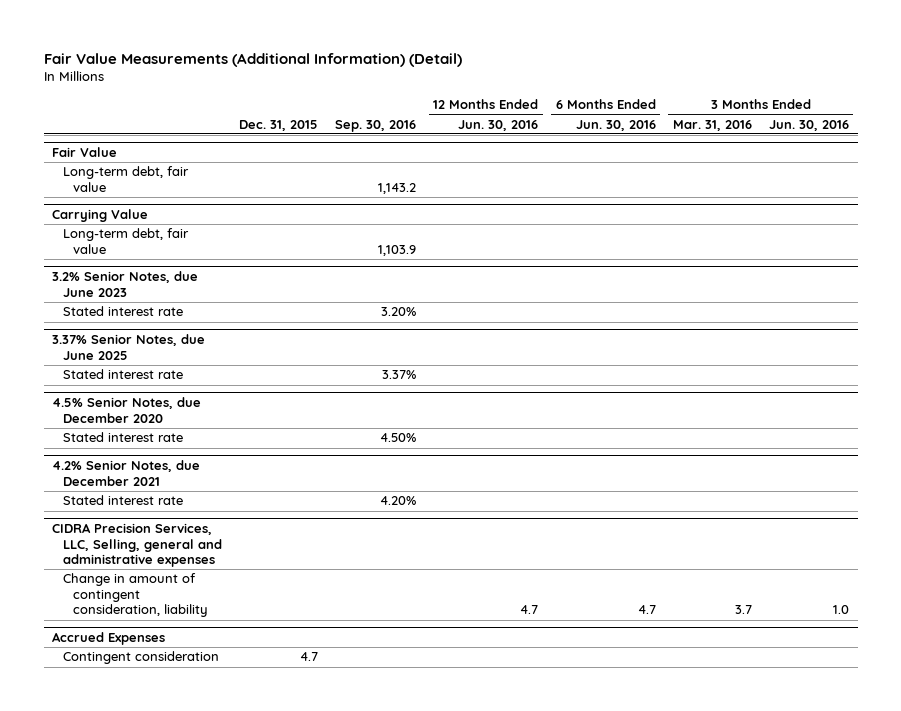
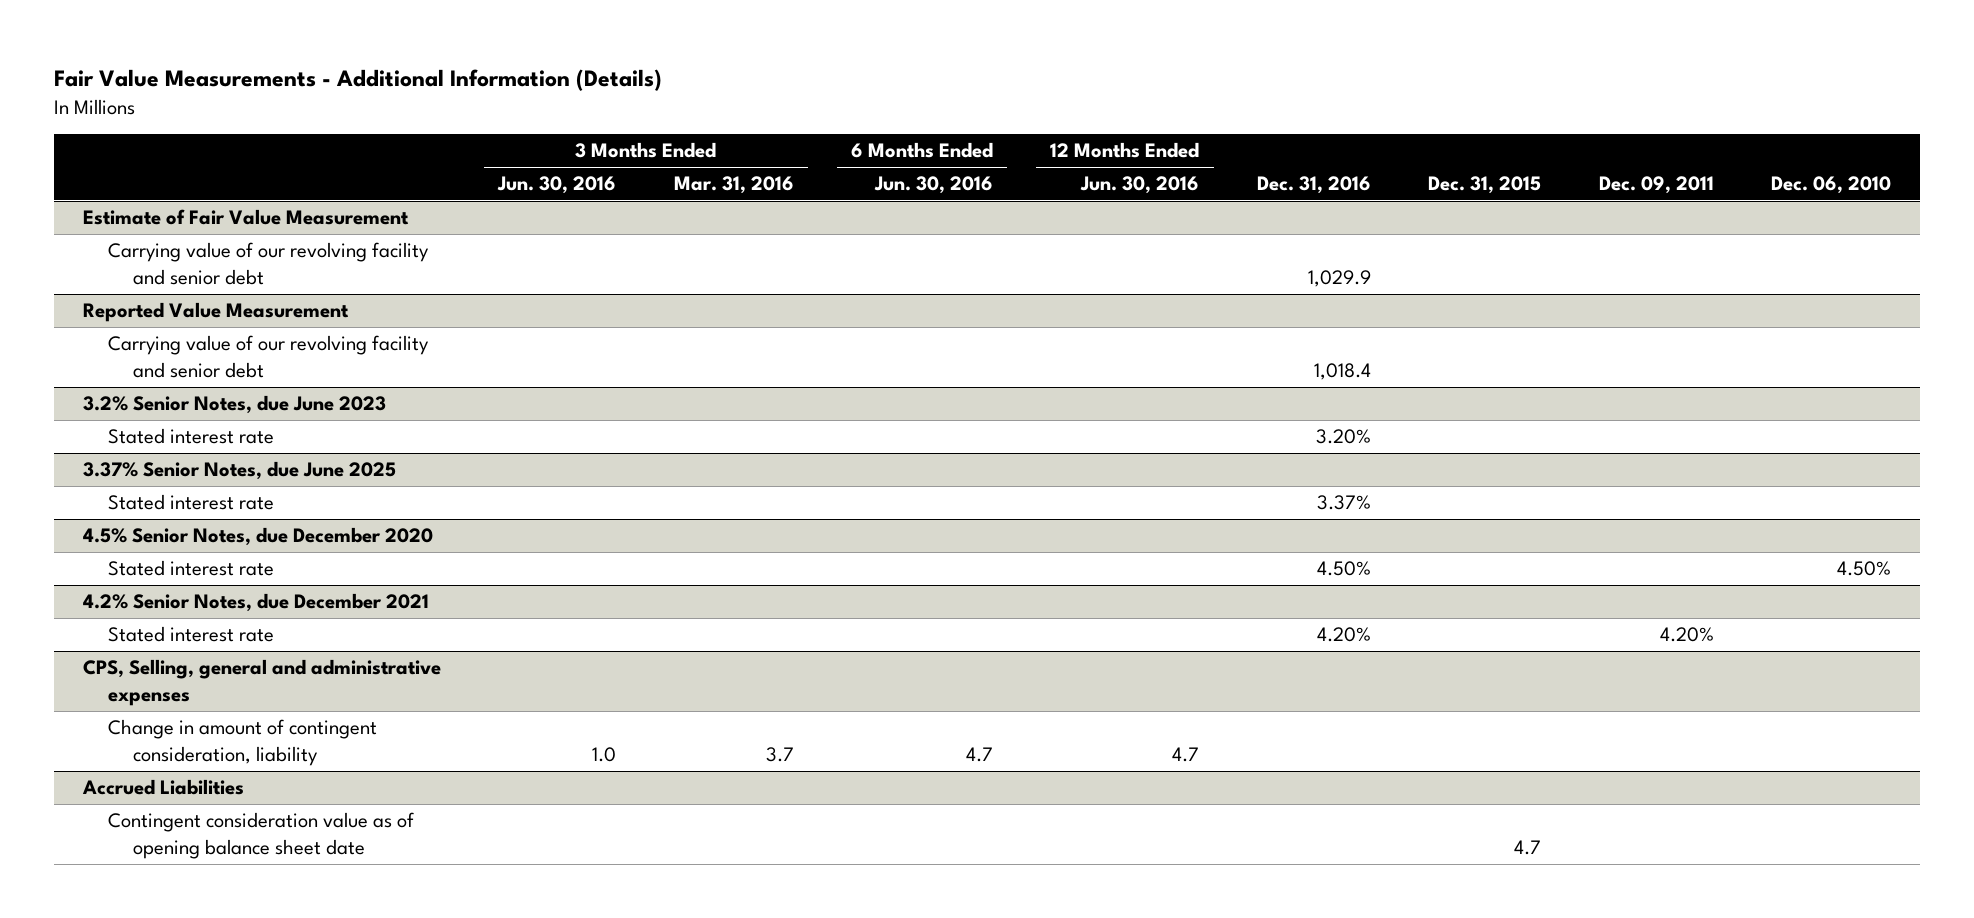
[43,52,462,67] Fair Value Measurements (Additional Information) (Detail) -> [53,68,662,91] Fair Value Measurements - Additional Information (Details)
[335,119,417,132] Sep. 30, 2016 -> none
none -> [1256,176,1371,195] Dec. 31, 2016
none -> [1598,176,1714,195] Dec. 09, 2011
none -> [1771,176,1892,195] Dec. 06, 2010
[52,147,118,158] Fair Value -> [82,209,409,226] Estimate of Fair Value Measurement
[62,166,189,192] Long-term debt, fair value -> [107,242,429,285] Carrying value of our revolving facility and senior debt
[52,209,149,223] Carrying Value -> [82,302,349,323] Reported Value Measurement
[62,228,189,254] Long-term debt, fair value -> [107,335,429,378] Carrying value of our revolving facility and senior debt
[52,523,222,568] CIDRA Precision Services, LLC, Selling, general and administrative expenses -> [82,659,441,706] CPS, Selling, general and administrative expenses
[52,632,166,646] Accrued Expenses -> [81,779,244,796] Accrued Liabilities
[62,651,219,665] Contingent consideration -> [107,812,414,859] Contingent consideration value as of opening balance sheet date

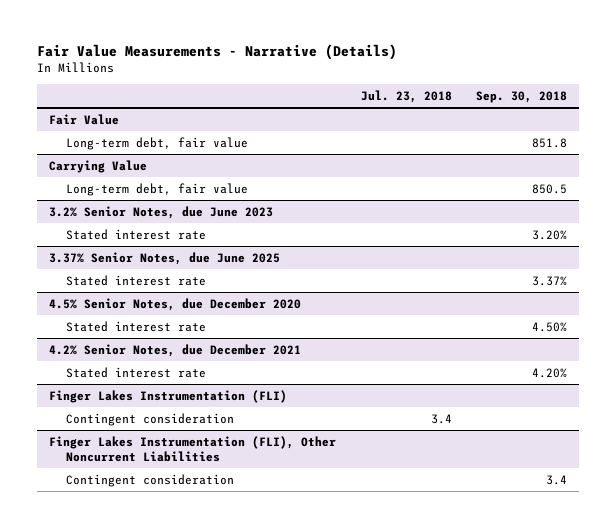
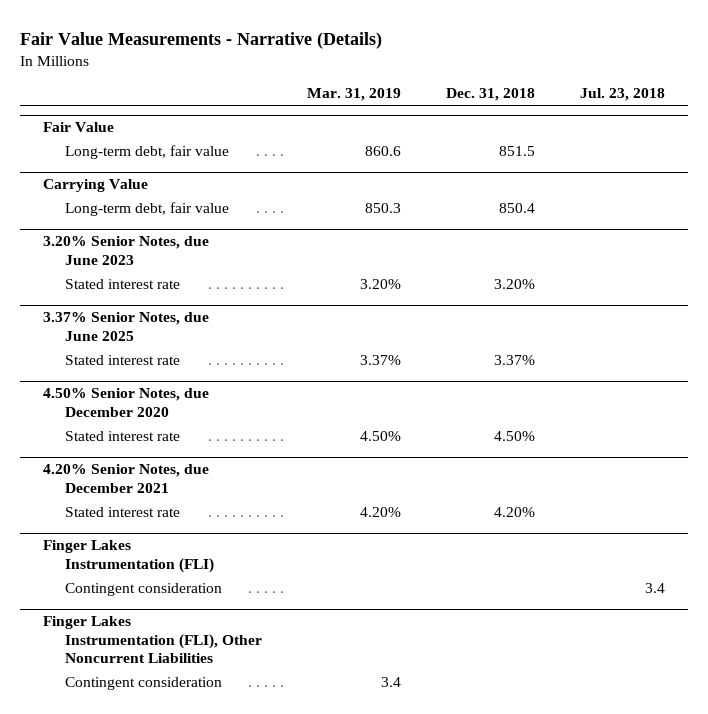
[475,90,567,103] Sep. 30, 2018 -> none
none -> [306,88,401,102] Mar. 31, 2019
none -> [446,88,536,102] Dec. 31, 2018
[49,205,274,219] 3.2% Senior Notes, due June 2023 -> [42,236,209,265] 3.20% Senior Notes, due June 2023
[49,297,302,311] 4.5% Senior Notes, due December 2020 -> [42,388,209,417] 4.50% Senior Notes, due December 2020
[49,343,302,357] 4.2% Senior Notes, due December 2021 -> [42,464,209,493] 4.20% Senior Notes, due December 2021

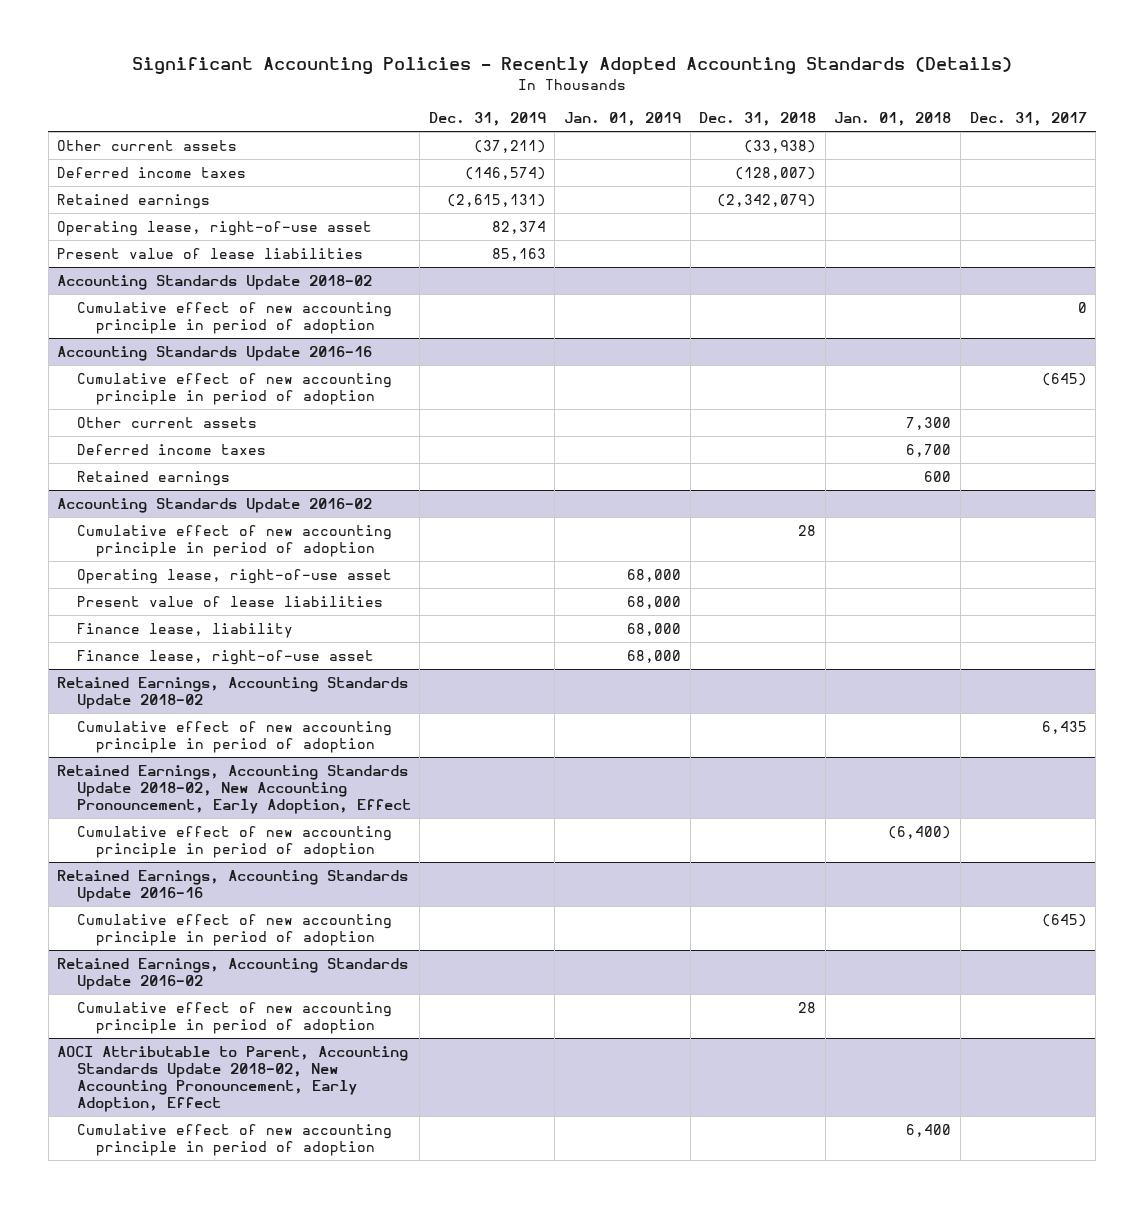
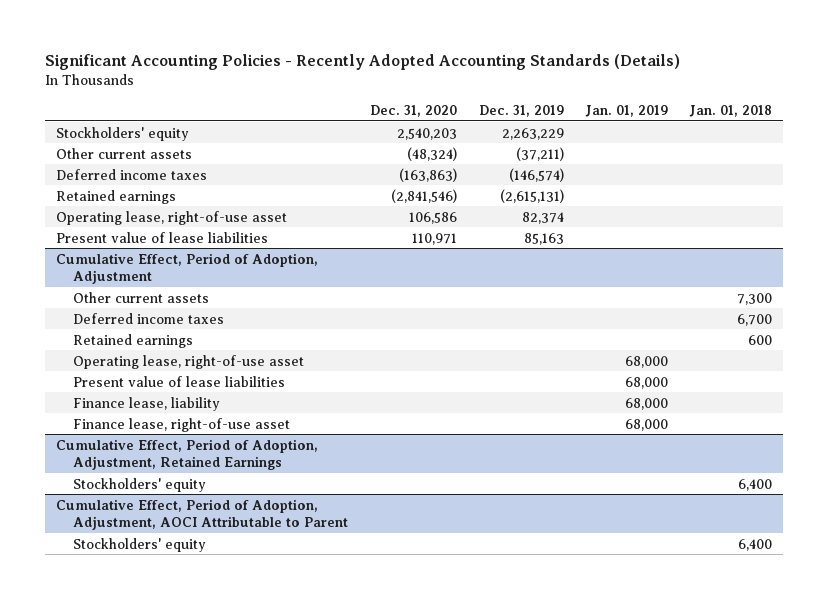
[699,111,817,126] Dec. 31, 2018 -> none
[969,111,1087,126] Dec. 31, 2017 -> none
none -> [369,104,457,117] Dec. 31, 2020
none -> [55,126,189,141] Stockholders' equity
[57,275,373,291] Accounting Standards Update 2018-02 -> none
[76,302,392,335] Cumulative effect of new accounting principle in period of adoption -> none
[57,346,373,362] Accounting Standards Update 2016-16 -> none
[76,373,392,406] Cumulative effect of new accounting principle in period of adoption -> none
[76,417,257,429] Other current assets -> none
[76,444,266,456] Deferred income taxes -> none
[76,471,230,487] Retained earnings -> none
[76,525,392,558] Cumulative effect of new accounting principle in period of adoption -> none
[57,498,373,514] Accounting Standards Update 2016-02 -> [55,252,318,284] Cumulative Effect, Period of Adoption, Adjustment
none -> [72,291,209,303] Other current assets
none -> [72,312,224,324] Deferred income taxes
none -> [72,333,193,348] Retained earnings
[57,677,409,710] Retained Earnings, Accounting Standards Update 2018-02 -> none
[76,721,392,754] Cumulative effect of new accounting principle in period of adoption -> none
[57,765,411,814] Retained Earnings, Accounting Standards Update 2018-02, New Accounting Pronouncement, Early Adoption, Effect -> none
[76,826,392,859] Cumulative effect of new accounting principle in period of adoption -> none
[57,870,409,903] Retained Earnings, Accounting Standards Update 2016-16 -> none
[76,914,392,947] Cumulative effect of new accounting principle in period of adoption -> none
[57,958,409,991] Retained Earnings, Accounting Standards Update 2016-02 -> none
[76,1002,392,1035] Cumulative effect of new accounting principle in period of adoption -> none
[57,1046,409,1112] AOCI Attributable to Parent, Accounting Standards Update 2018-02, New Accounting Pronouncement, Early Adoption, Effect -> none
[76,1124,392,1157] Cumulative effect of new accounting principle in period of adoption -> none
none -> [55,438,318,470] Cumulative Effect, Period of Adoption, Adjustment, Retained Earnings
none -> [72,477,206,492] Stockholders' equity
none -> [55,498,348,530] Cumulative Effect, Period of Adoption, Adjustment, AOCI Attributable to Parent
none -> [72,537,206,552] Stockholders' equity

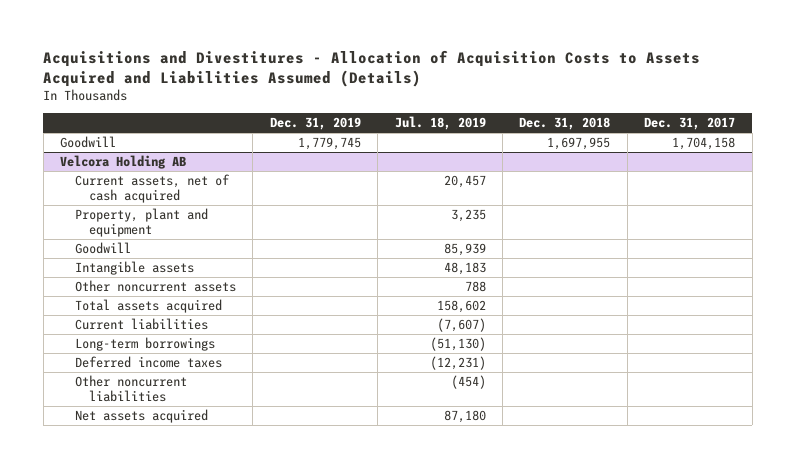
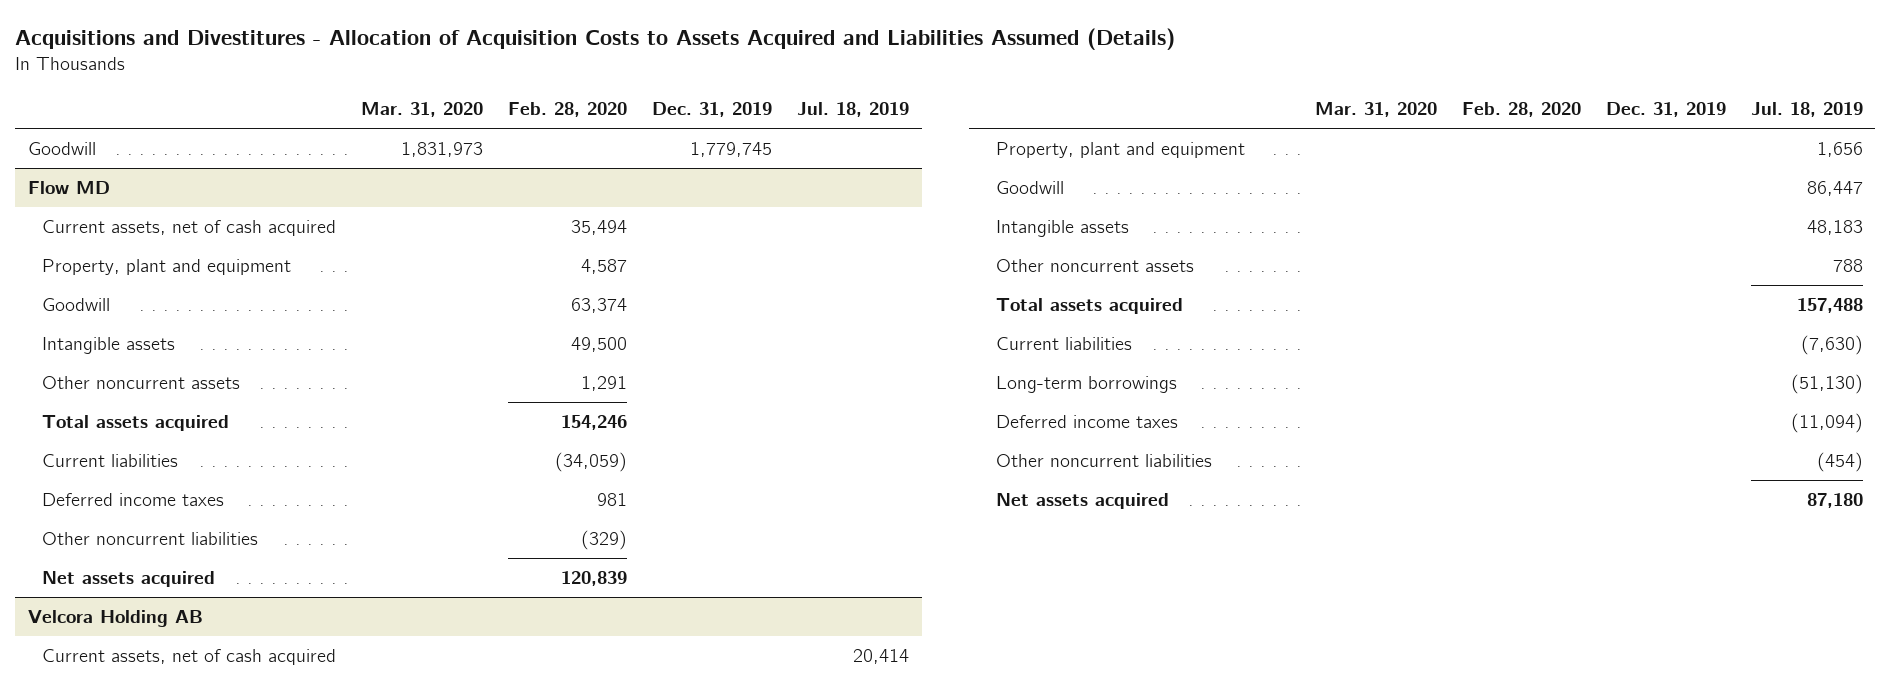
[519,117,611,131] Dec. 31, 2018 -> none
[644,117,736,131] Dec. 31, 2017 -> none
none -> [361,102,484,118] Mar. 31, 2020
none -> [508,102,628,118] Feb. 28, 2020
none -> [27,181,110,195] Flow MD
none -> [42,220,337,237] Current assets, net of cash acquired
none -> [42,259,292,276] Property, plant and equipment
none -> [42,298,111,312] Goodwill
none -> [42,337,176,355] Intangible assets
none -> [42,376,241,390] Other noncurrent assets
none -> [42,415,230,432] Total assets acquired
none -> [42,454,179,468] Current liabilities
none -> [42,493,225,507] Deferred income taxes
none -> [42,532,259,546] Other noncurrent liabilities
none -> [42,571,216,588] Net assets acquired
[443,175,486,189] 20,457 -> [853,649,910,665] 20,414
[450,209,486,223] 3,235 -> [1816,142,1863,158] 1,656
[443,243,486,257] 85,939 -> [1806,181,1863,197] 86,447
[436,300,486,314] 158,602 -> [1796,298,1863,314] 157,488
[436,318,486,333] (7,607) -> [1800,335,1863,356] (7,630)
[429,356,486,371] (12,231) -> [1790,413,1863,434] (11,094)

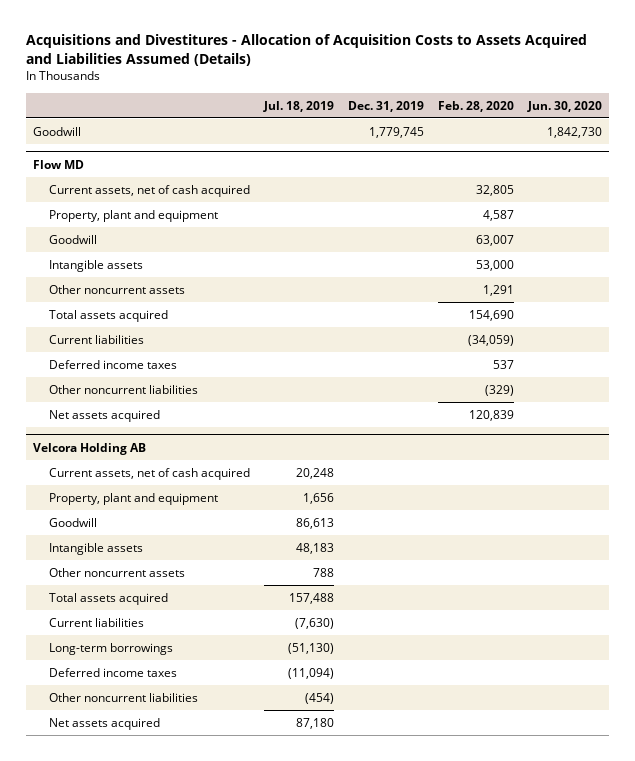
[361,102,484,118] Mar. 31, 2020 -> none
none -> [526,100,602,112] Jun. 30, 2020
[571,220,628,236] 35,494 -> [475,184,514,196] 32,805
[571,298,628,314] 63,374 -> [475,234,514,246] 63,007
[571,337,628,353] 49,500 -> [475,259,514,271] 53,000
[561,415,628,431] 154,246 -> [468,309,514,321] 154,690
[597,493,628,507] 981 -> [492,359,514,369] 537
[853,649,910,665] 20,414 -> [296,467,335,479] 20,248
[1806,181,1863,197] 86,447 -> [296,517,335,529] 86,613

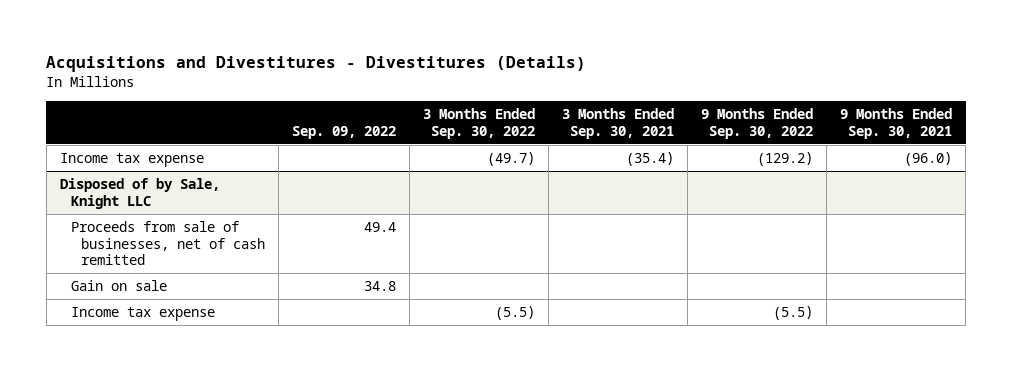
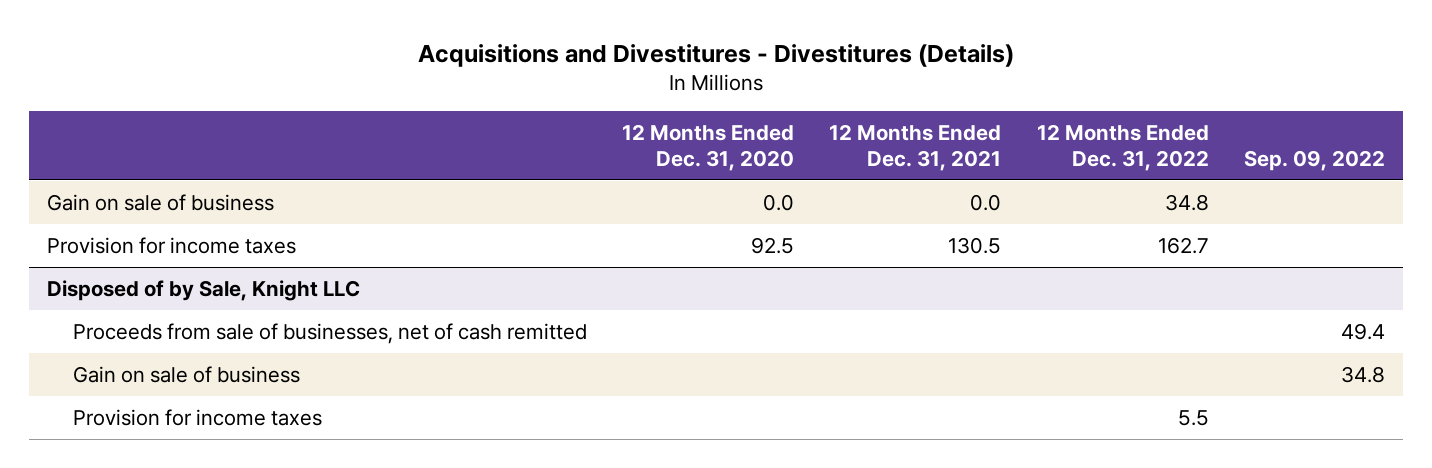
[423,108,536,139] 3 Months Ended Sep. 30, 2022 -> none
[562,108,675,139] 3 Months Ended Sep. 30, 2021 -> none
[701,108,814,139] 9 Months Ended Sep. 30, 2022 -> none
[840,108,953,139] 9 Months Ended Sep. 30, 2021 -> none
none -> [621,123,794,171] 12 Months Ended Dec. 31, 2020
none -> [829,123,1002,171] 12 Months Ended Dec. 31, 2021
none -> [1036,123,1209,171] 12 Months Ended Dec. 31, 2022
none -> [47,193,275,211] Gain on sale of business
[59,153,204,168] Income tax expense -> [47,236,297,254] Provision for income taxes
[70,280,167,292] Gain on sale -> [72,365,300,383] Gain on sale of business
[70,307,215,322] Income tax expense -> [72,408,322,426] Provision for income taxes

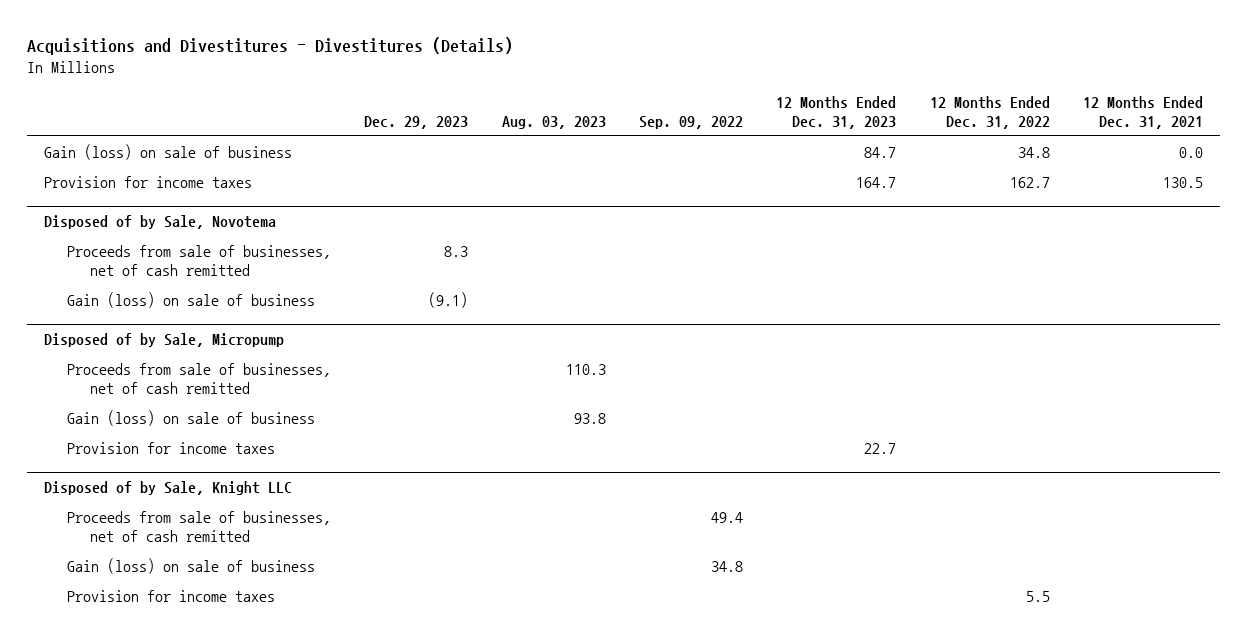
[621,123,794,171] 12 Months Ended Dec. 31, 2020 -> none
none -> [364,115,469,129] Dec. 29, 2023
none -> [501,115,606,129] Aug. 03, 2023
none -> [776,96,897,129] 12 Months Ended Dec. 31, 2023
[47,193,275,211] Gain on sale of business -> [43,143,292,160] Gain (loss) on sale of business
none -> [43,215,276,230] Disposed of by Sale, Novotema
none -> [66,244,331,276] Proceeds from sale of businesses, net of cash remitted
none -> [66,291,315,308] Gain (loss) on sale of business
none -> [43,333,284,348] Disposed of by Sale, Micropump
none -> [66,362,331,394] Proceeds from sale of businesses, net of cash remitted
none -> [66,409,315,426] Gain (loss) on sale of business
none -> [66,441,275,454] Provision for income taxes
[72,365,300,383] Gain on sale of business -> [66,557,315,574] Gain (loss) on sale of business

